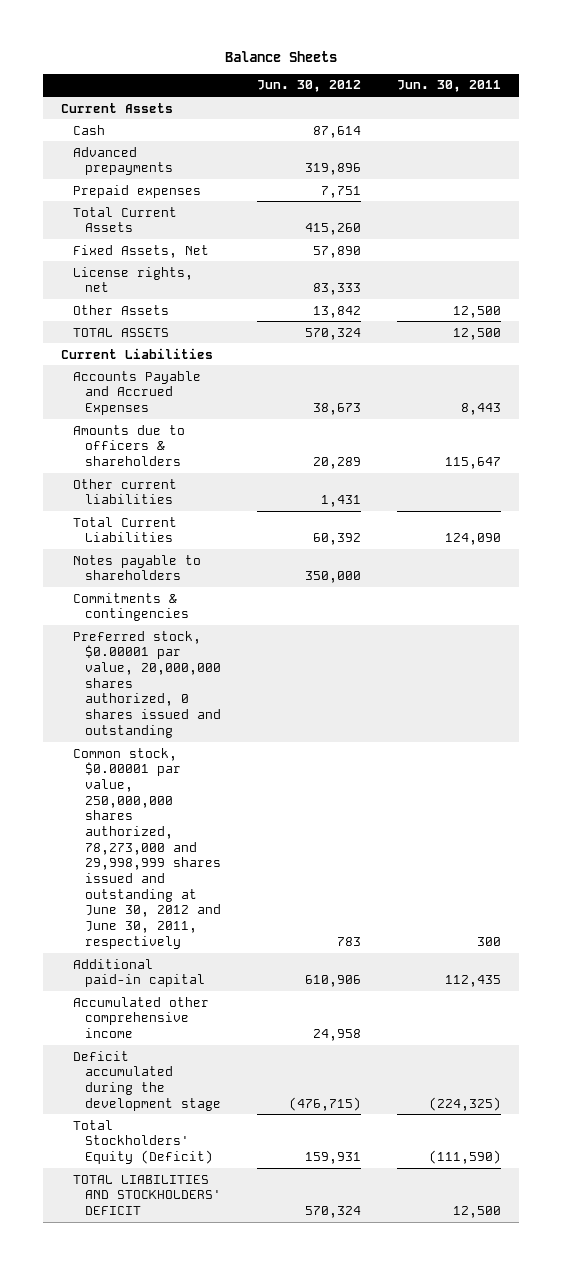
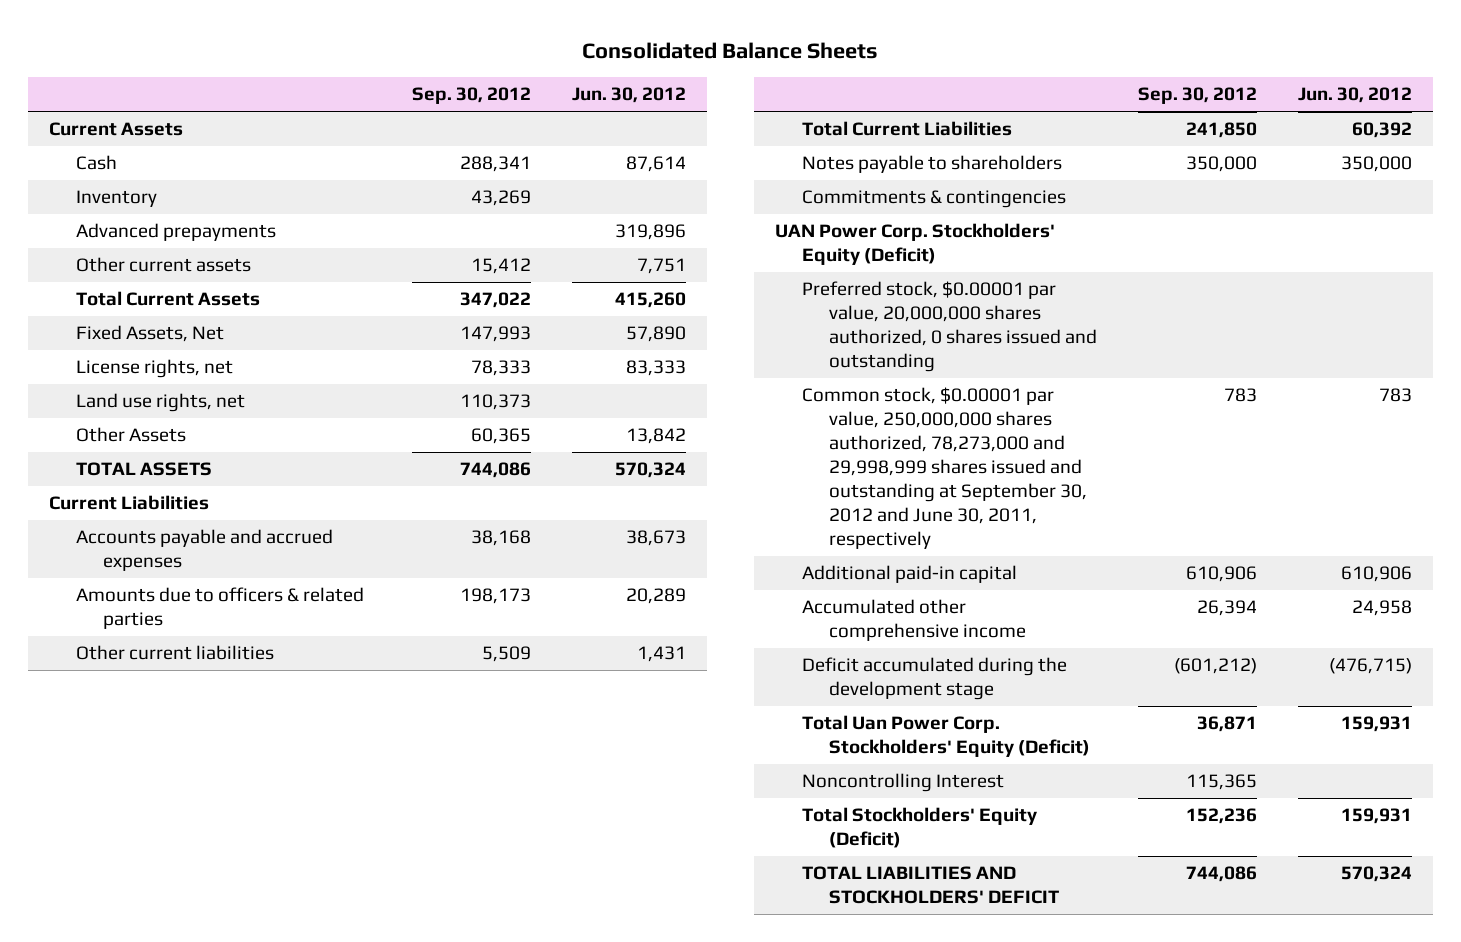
[224,50,337,62] Balance Sheets -> [582,41,879,59] Consolidated Balance Sheets
[396,80,501,93] Jun. 30, 2011 -> none
none -> [411,87,531,105] Sep. 30, 2012
none -> [75,190,157,208] Inventory
[72,184,201,198] Prepaid expenses -> [75,257,251,273] Other current assets
none -> [75,393,245,413] Land use rights, net
[72,370,201,415] Accounts Payable and Accrued Expenses -> [75,529,333,572] Accounts payable and accrued expenses
[72,424,185,466] Amounts due to officers & shareholders -> [75,587,364,630] Amounts due to officers & related parties
none -> [774,223,1055,266] UAN Power Corp. Stockholders' Equity (Deficit)
[72,747,221,949] Common stock, $0.00001 par value, 250,000,000 shares authorized, 78,273,000 and 29,998,999 shares issued and outstanding at June 30, 2012 and June 30, 2011, respectively -> [801,387,1087,550] Common stock, $0.00001 par value, 250,000,000 shares authorized, 78,273,000 and 29,998,999 shares issued and outstanding at September 30, 2012 and June 30, 2011, respectively
none -> [801,715,1090,758] Total Uan Power Corp. Stockholders' Equity (Deficit)
none -> [801,773,1004,793] Noncontrolling Interest

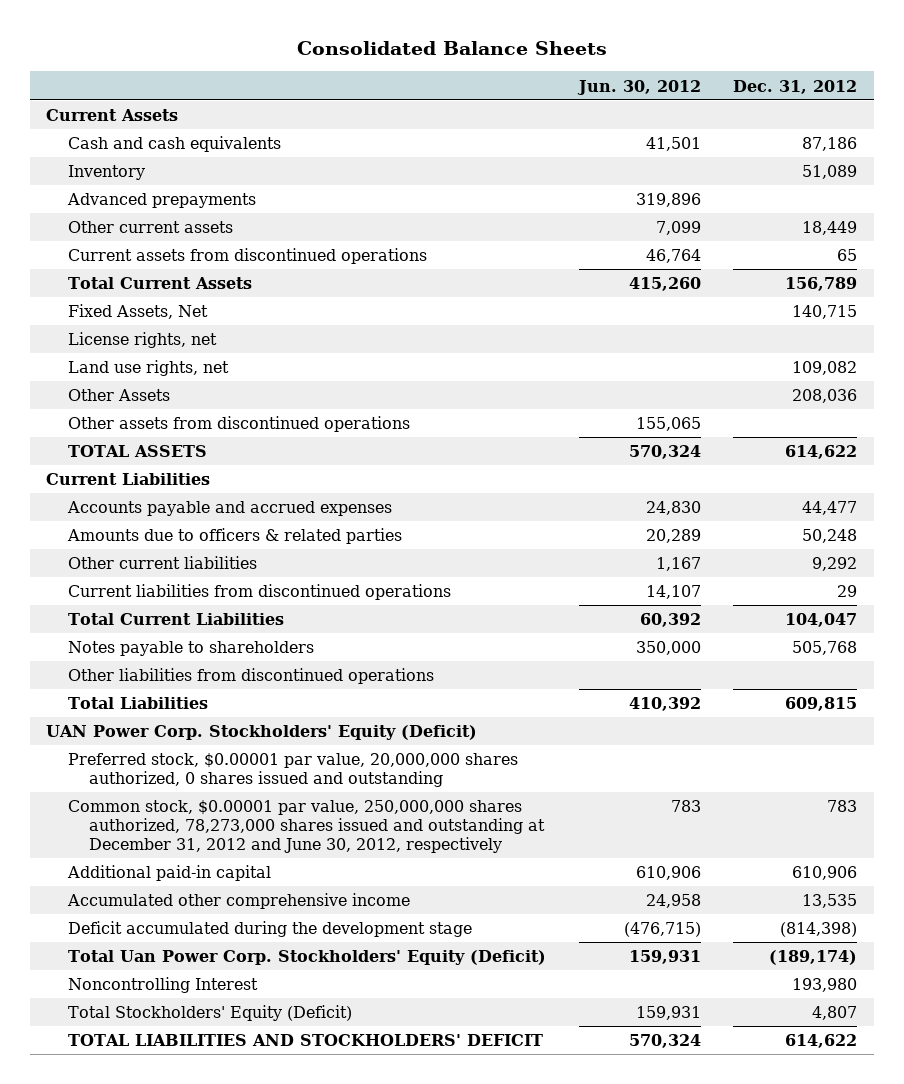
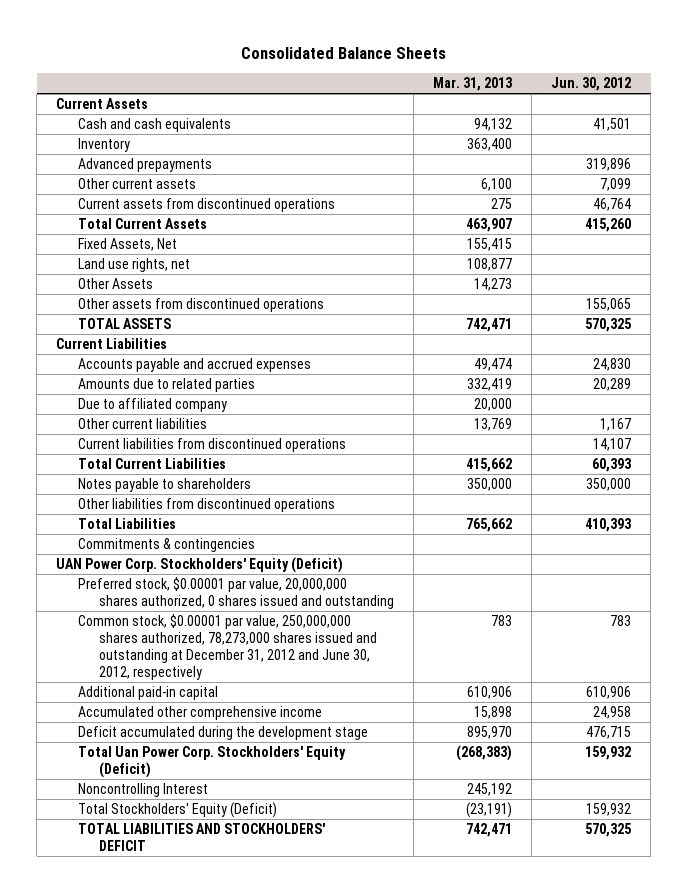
[733,79,858,94] Dec. 31, 2012 -> none
none -> [433,77,513,92] Mar. 31, 2013
[67,332,217,349] License rights, net -> none
[628,445,701,460] 570,324 -> [585,318,632,333] 570,325
[66,528,402,545] Amounts due to officers & related parties -> [77,378,255,393] Amounts due to related parties
none -> [77,398,227,413] Due to affiliated company
[639,613,701,628] 60,392 -> [592,458,632,473] 60,393
[628,697,701,712] 410,392 -> [585,518,632,533] 410,393
none -> [77,538,255,553] Commitments & contingencies
[623,922,701,938] (476,715) -> [586,726,632,740] 476,715
[628,950,701,965] 159,931 -> [585,746,632,761] 159,932
[635,1006,701,1021] 159,931 -> [586,803,632,817] 159,932
[628,1034,701,1049] 570,324 -> [585,823,632,838] 570,325

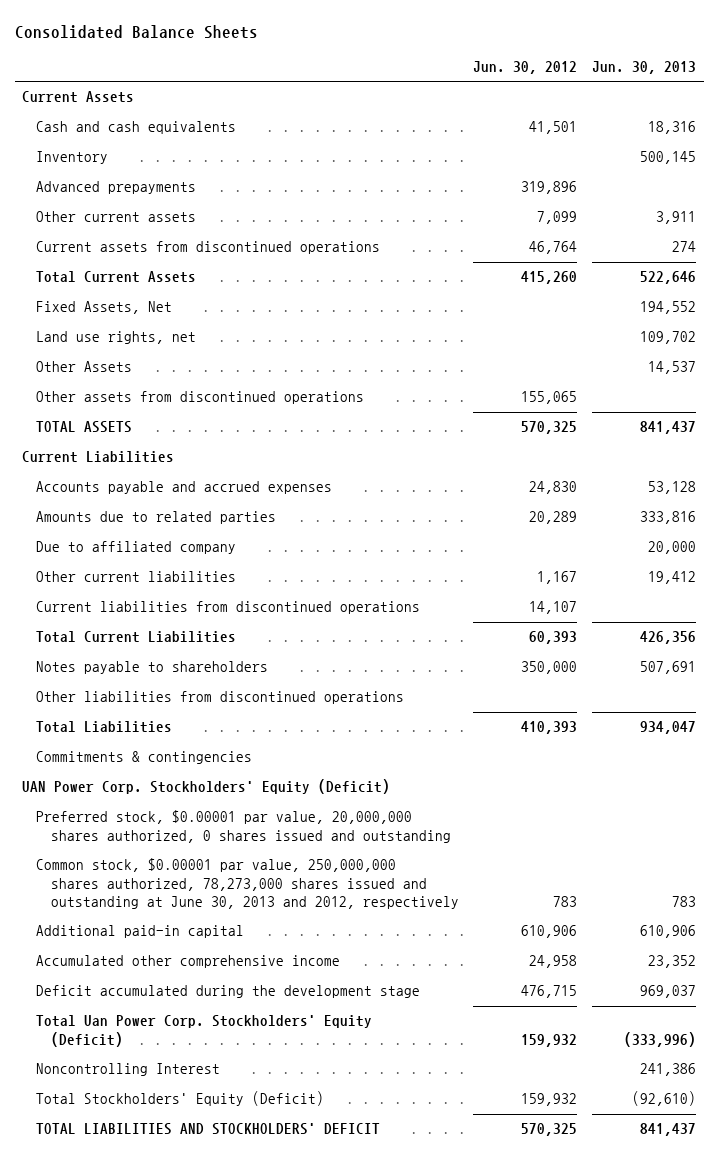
[433,77,513,92] Mar. 31, 2013 -> none
none -> [592,60,697,74] Jun. 30, 2013
[77,614,378,680] Common stock, $0.00001 par value, 250,000,000 shares authorized, 78,273,000 shares issued and outstanding at December 31, 2012 and June 30, 2012, respectively -> [36,858,459,909] Common stock, $0.00001 par value, 250,000,000 shares authorized, 78,273,000 shares issued and outstanding at June 30, 2013 and 2012, respectively

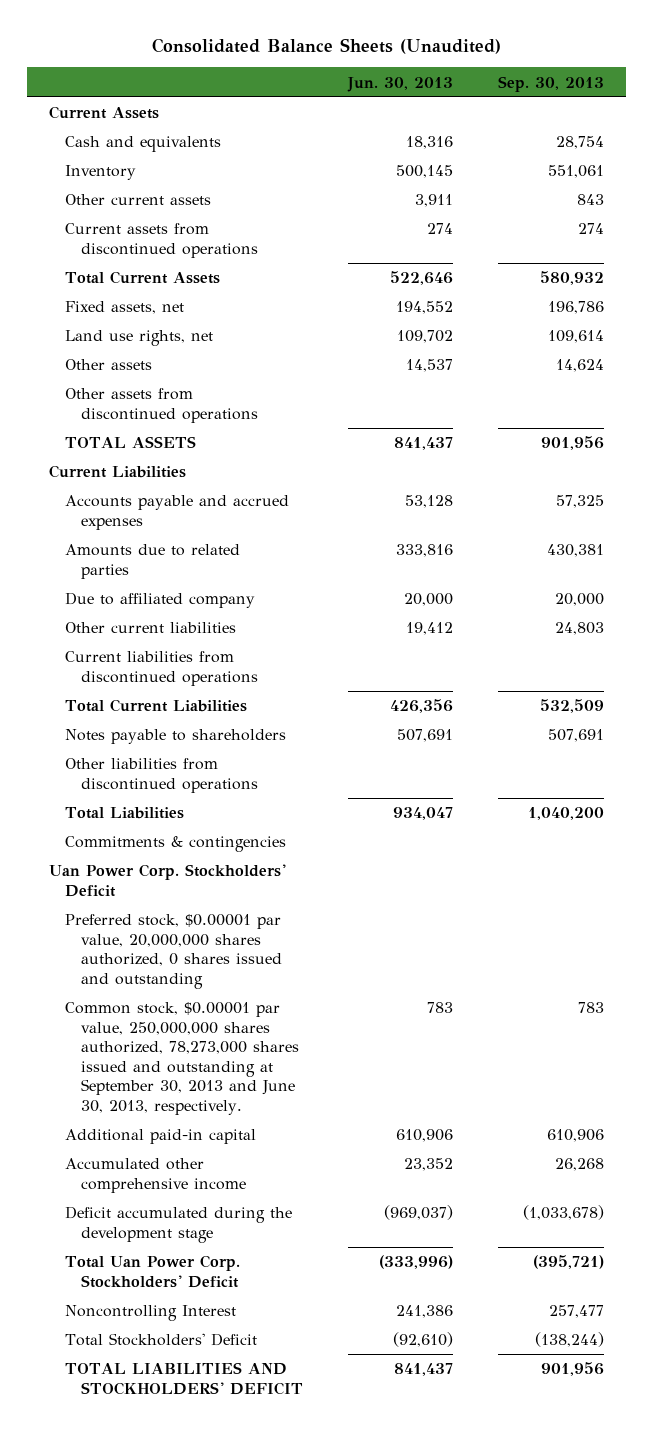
[14,25,258,40] Consolidated Balance Sheets -> [151,37,501,54] Consolidated Balance Sheets (Unaudited)
[473,60,578,74] Jun. 30, 2012 -> none
none -> [497,75,604,92] Sep. 30, 2013
[36,121,237,135] Cash and cash equivalents -> [65,136,222,153] Cash and equivalents
[36,181,197,195] Advanced prepayments -> none
[36,301,173,315] Fixed Assets, Net -> [65,301,185,315] Fixed assets, net
[36,361,133,373] Other Assets -> [65,359,153,371] Other assets
[22,779,391,795] UAN Power Corp. Stockholders' Equity (Deficit) -> [49,864,287,897] Uan Power Corp. Stockholders' Deficit
[36,858,459,909] Common stock, $0.00001 par value, 250,000,000 shares authorized, 78,273,000 shares issued and outstanding at June 30, 2013 and 2012, respectively -> [65,1002,300,1115] Common stock, $0.00001 par value, 250,000,000 shares authorized, 78,273,000 shares issued and outstanding at September 30, 2013 and June 30, 2013, respectively.
[640,985,697,999] 969,037 -> [384,1205,454,1221] (969,037)
[36,1015,373,1047] Total Uan Power Corp. Stockholders' Equity (Deficit) -> [65,1255,241,1288] Total Uan Power Corp. Stockholders' Deficit
[36,1091,325,1107] Total Stockholders' Equity (Deficit) -> [65,1333,258,1347] Total Stockholders' Deficit

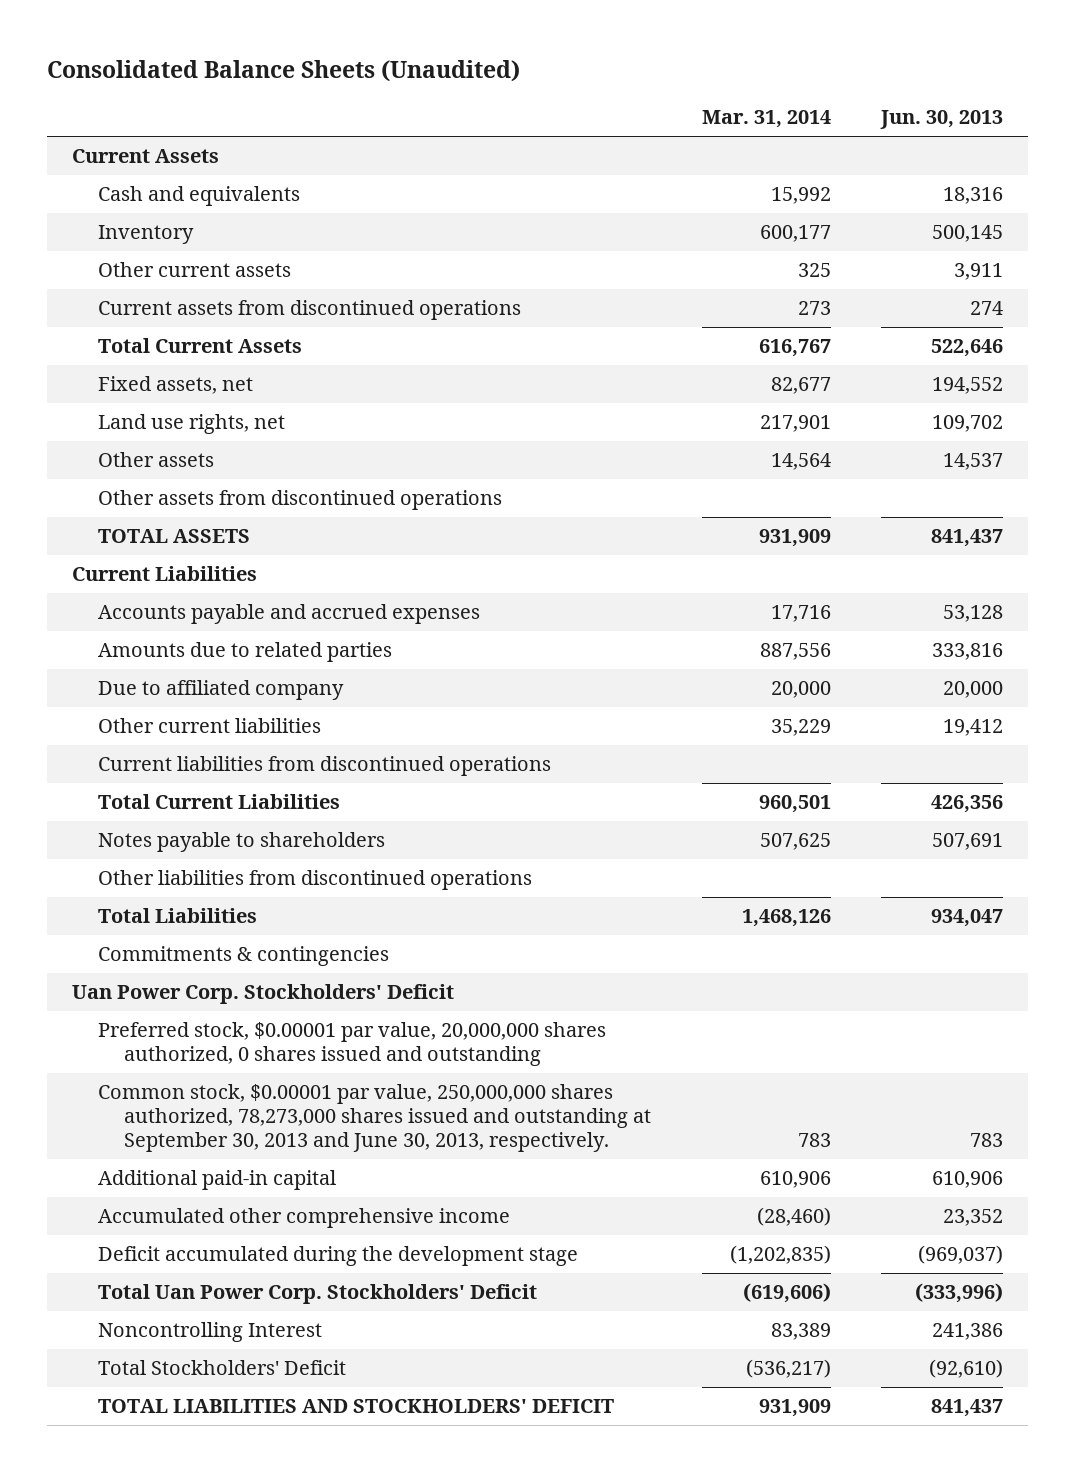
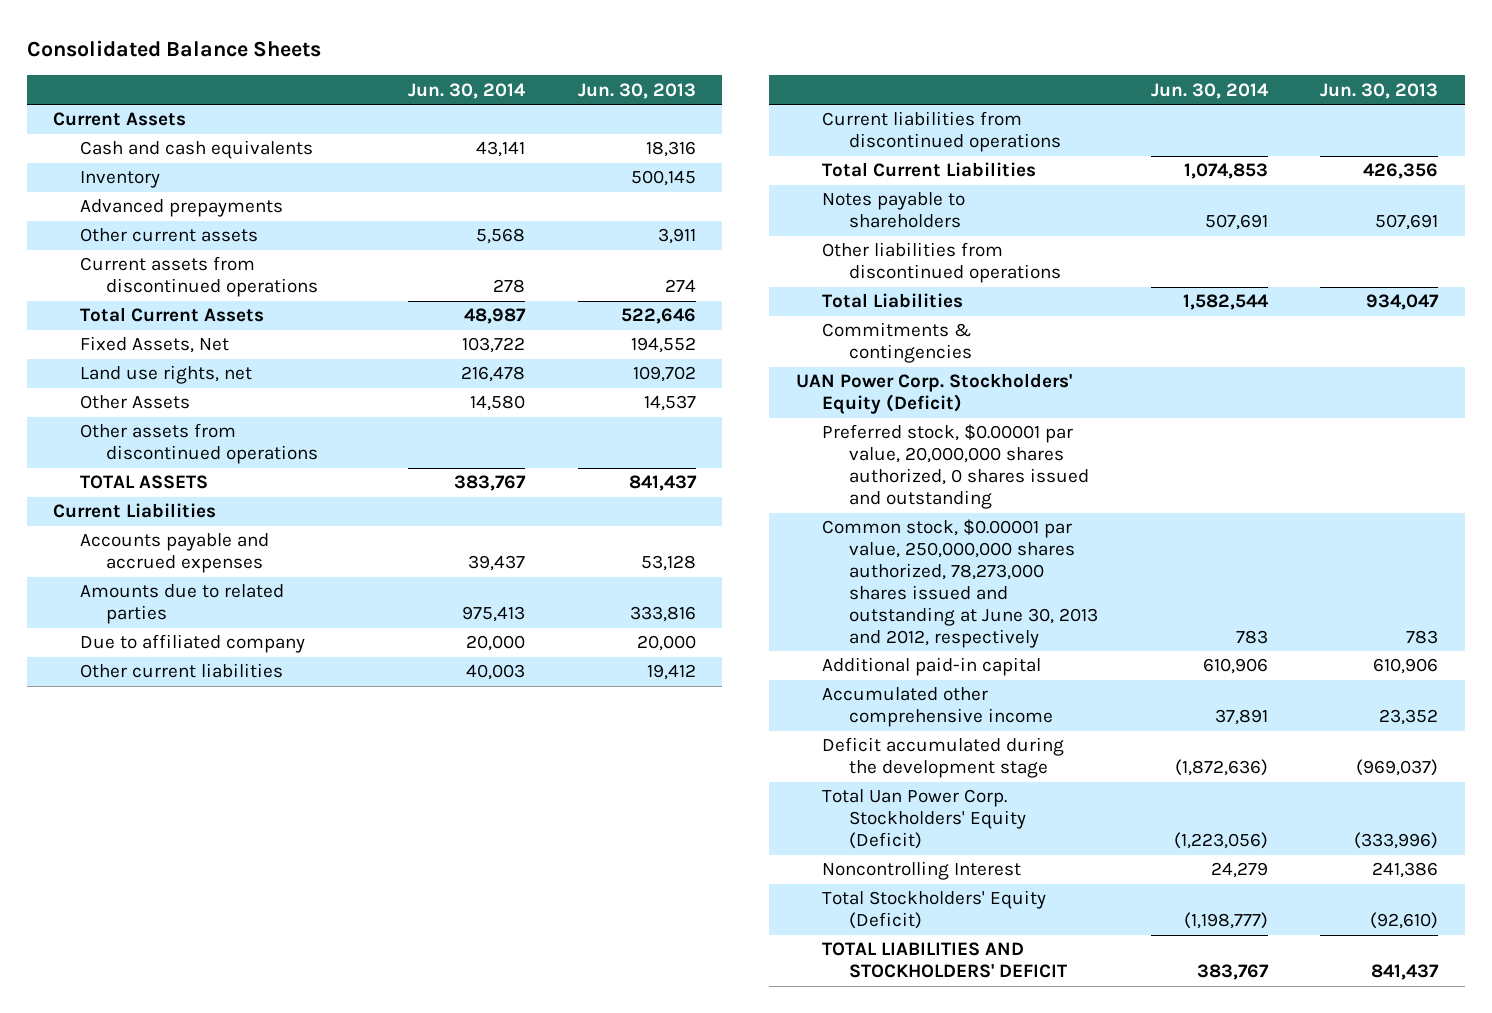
[46,59,520,82] Consolidated Balance Sheets (Unaudited) -> [27,40,322,58] Consolidated Balance Sheets
[701,110,831,129] Mar. 31, 2014 -> none
none -> [408,82,527,99] Jun. 30, 2014
[98,186,301,207] Cash and equivalents -> [79,140,313,160] Cash and cash equivalents
none -> [79,199,283,218] Advanced prepayments
[98,376,254,395] Fixed assets, net -> [79,336,229,354] Fixed Assets, Net
[98,452,215,468] Other assets -> [79,395,190,410] Other Assets
[71,984,454,1005] Uan Power Corp. Stockholders' Deficit -> [795,373,1072,415] UAN Power Corp. Stockholders' Equity (Deficit)
[98,1084,652,1153] Common stock, $0.00001 par value, 250,000,000 shares authorized, 78,273,000 shares issued and outstanding at September 30, 2013 and June 30, 2013, respectively. -> [822,519,1098,648] Common stock, $0.00001 par value, 250,000,000 shares authorized, 78,273,000 shares issued and outstanding at June 30, 2013 and 2012, respectively
[98,1284,538,1305] Total Uan Power Corp. Stockholders' Deficit -> [822,789,1026,850] Total Uan Power Corp. Stockholders' Equity (Deficit)
[98,1360,347,1376] Total Stockholders' Deficit -> [822,890,1047,930] Total Stockholders' Equity (Deficit)

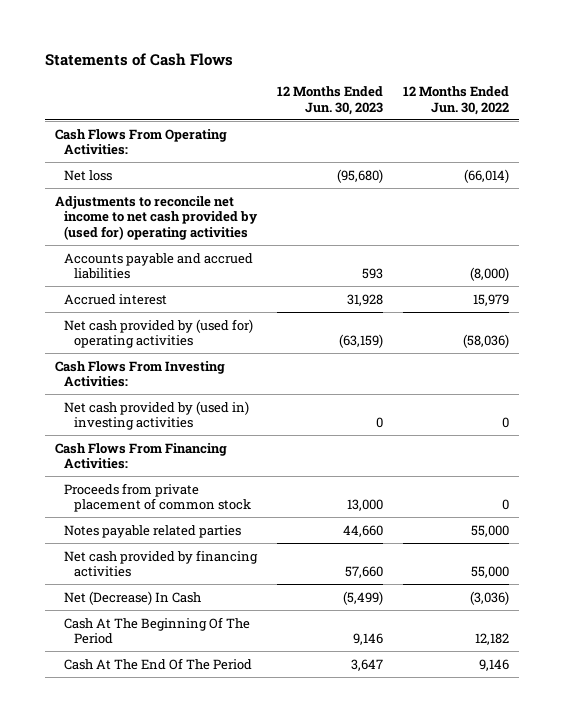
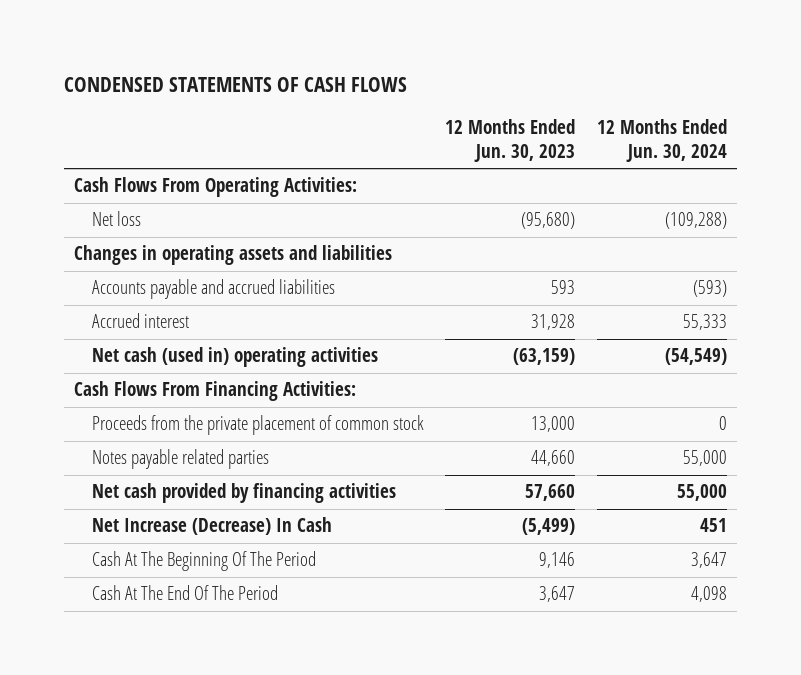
[45,53,234,67] Statements of Cash Flows -> [63,77,407,93] CONDENSED STATEMENTS OF CASH FLOWS
[403,86,510,115] 12 Months Ended Jun. 30, 2022 -> none
none -> [596,119,727,162] 12 Months Ended Jun. 30, 2024
[54,195,259,240] Adjustments to reconcile net income to net cash provided by (used for) operating activities -> none
none -> [74,245,393,266] Changes in operating assets and liabilities
[54,360,225,388] Cash Flows From Investing Activities: -> none
[64,400,250,431] Net cash provided by (used in) investing activities -> none
[64,318,254,349] Net cash provided by (used for) operating activities -> [91,347,378,368] Net cash (used in) operating activities
[64,482,251,513] Proceeds from private placement of common stock -> [91,415,424,436] Proceeds from the private placement of common stock
[64,590,202,605] Net (Decrease) In Cash -> [91,517,332,536] Net Increase (Decrease) In Cash

